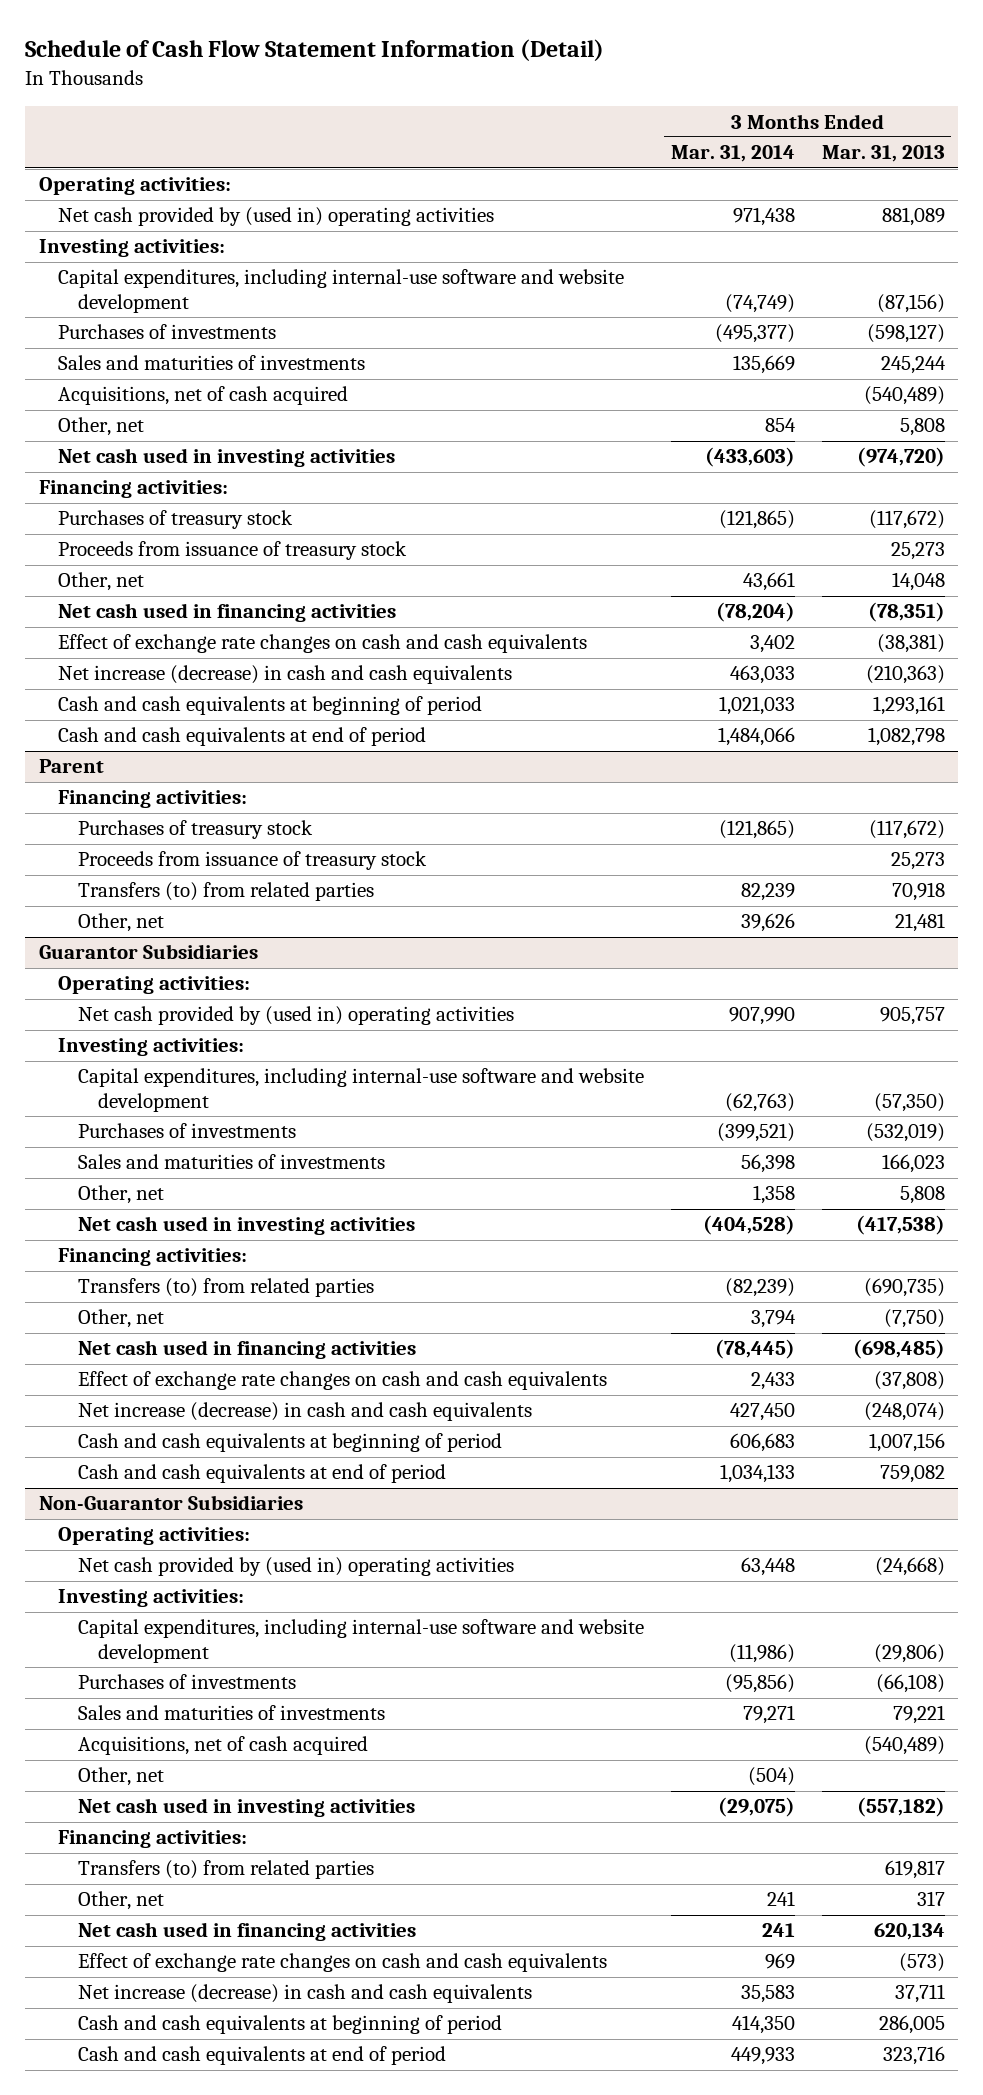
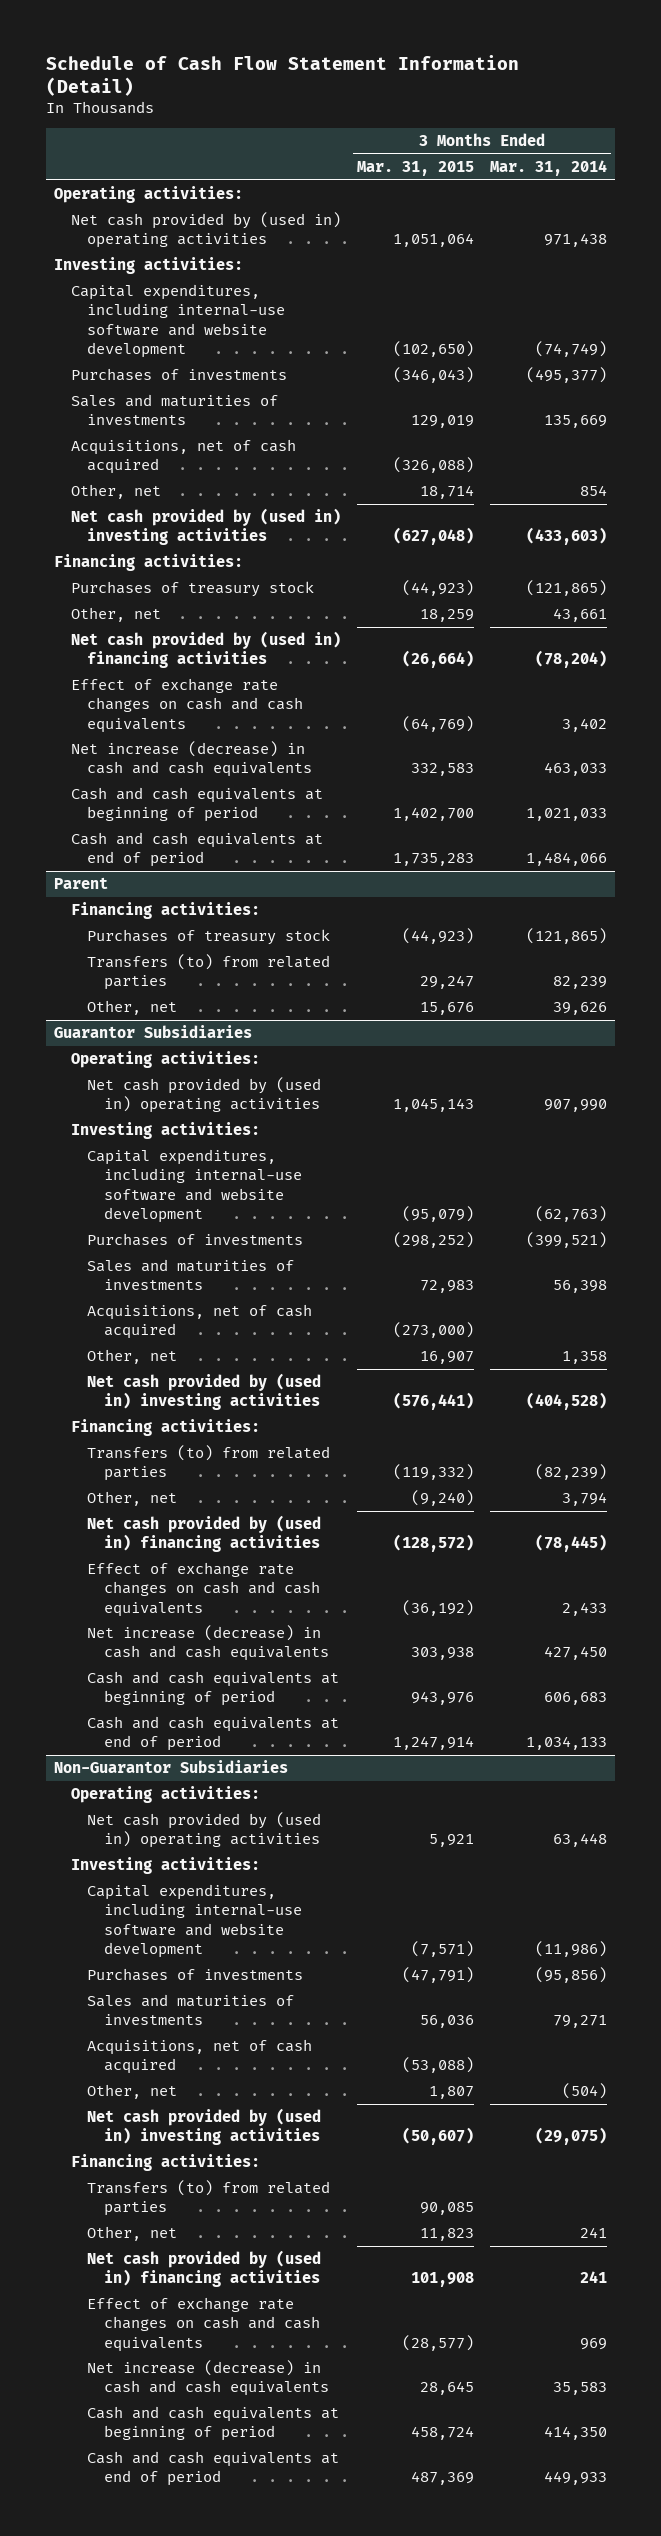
[821,145,945,163] Mar. 31, 2013 -> none
none -> [356,161,474,177] Mar. 31, 2015
[58,448,396,468] Net cash used in investing activities -> [70,508,341,546] Net cash provided by (used in) investing activities
[58,541,408,561] Proceeds from issuance of treasury stock -> none
[58,603,397,623] Net cash used in financing activities -> [70,631,341,669] Net cash provided by (used in) financing activities
[77,851,427,871] Proceeds from issuance of treasury stock -> none
none -> [87,1304,313,1340] Acquisitions, net of cash acquired
[77,1216,415,1236] Net cash used in investing activities -> [87,1373,322,1411] Net cash provided by (used in) investing activities
[77,1340,416,1360] Net cash used in financing activities -> [87,1515,322,1553] Net cash provided by (used in) financing activities
[77,1798,415,1818] Net cash used in investing activities -> [87,2108,322,2146] Net cash provided by (used in) investing activities
[77,1922,416,1942] Net cash used in financing activities -> [87,2250,322,2288] Net cash provided by (used in) financing activities

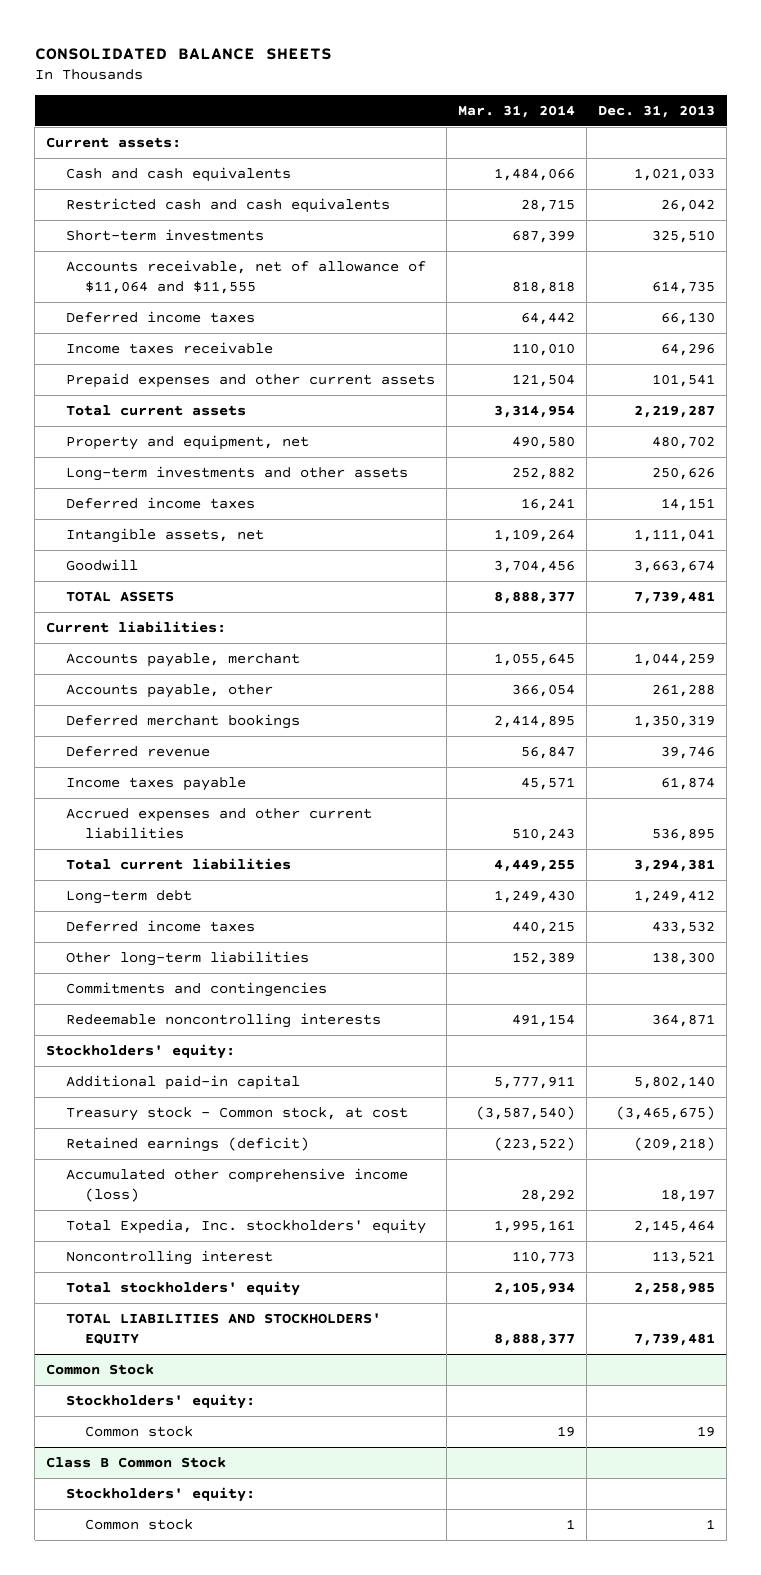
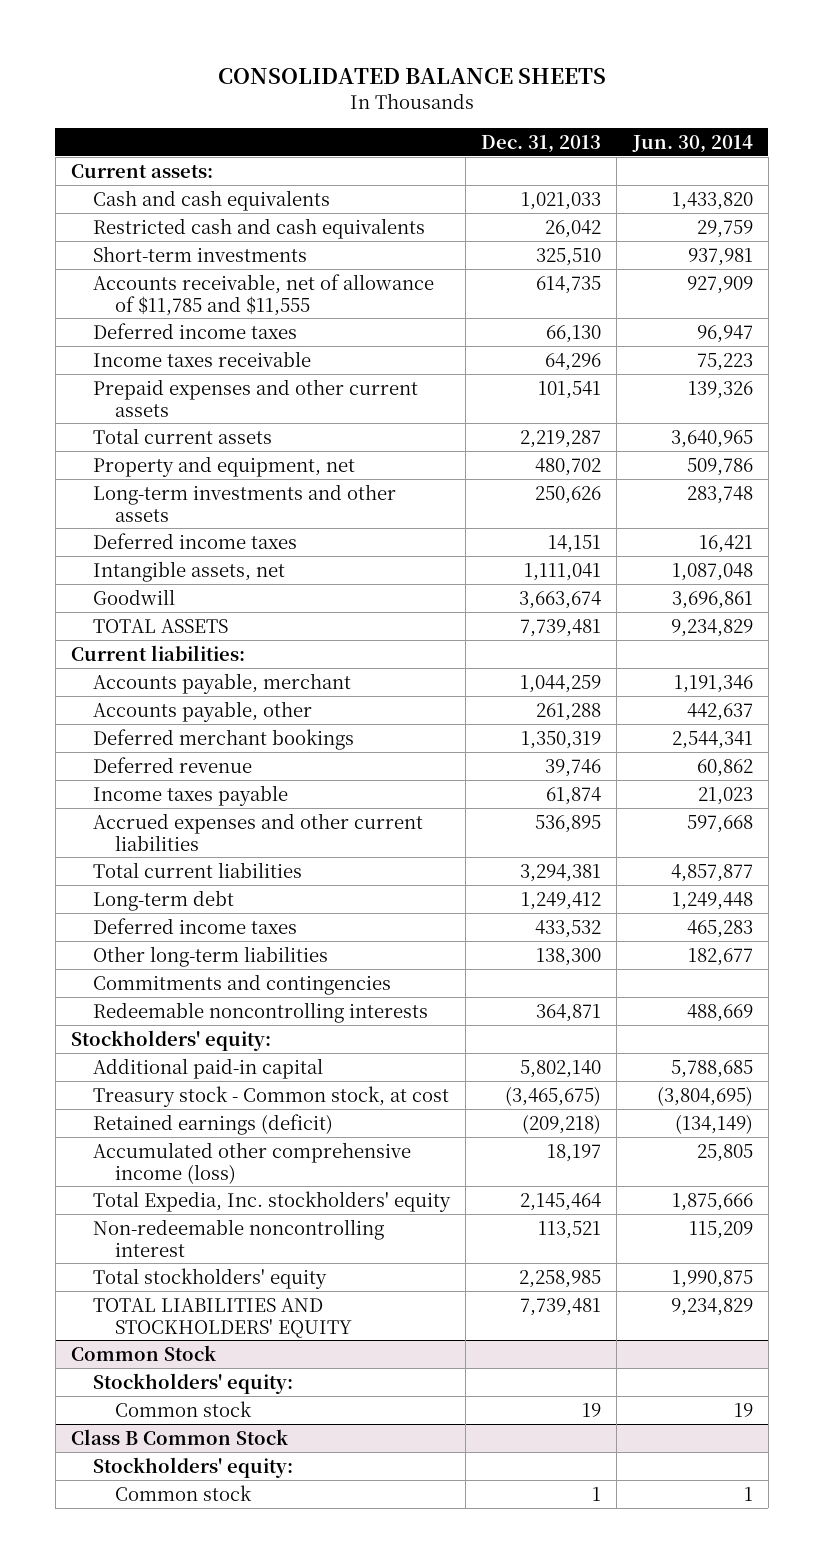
[457,105,575,119] Mar. 31, 2014 -> none
none -> [631,134,753,153] Jun. 30, 2014
[65,260,426,294] Accounts receivable, net of allowance of $11,064 and $11,555 -> [92,273,434,316] Accounts receivable, net of allowance of $11,785 and $11,555
[65,1250,273,1266] Noncontrolling interest -> [92,1218,384,1257] Non-redeemable noncontrolling interest

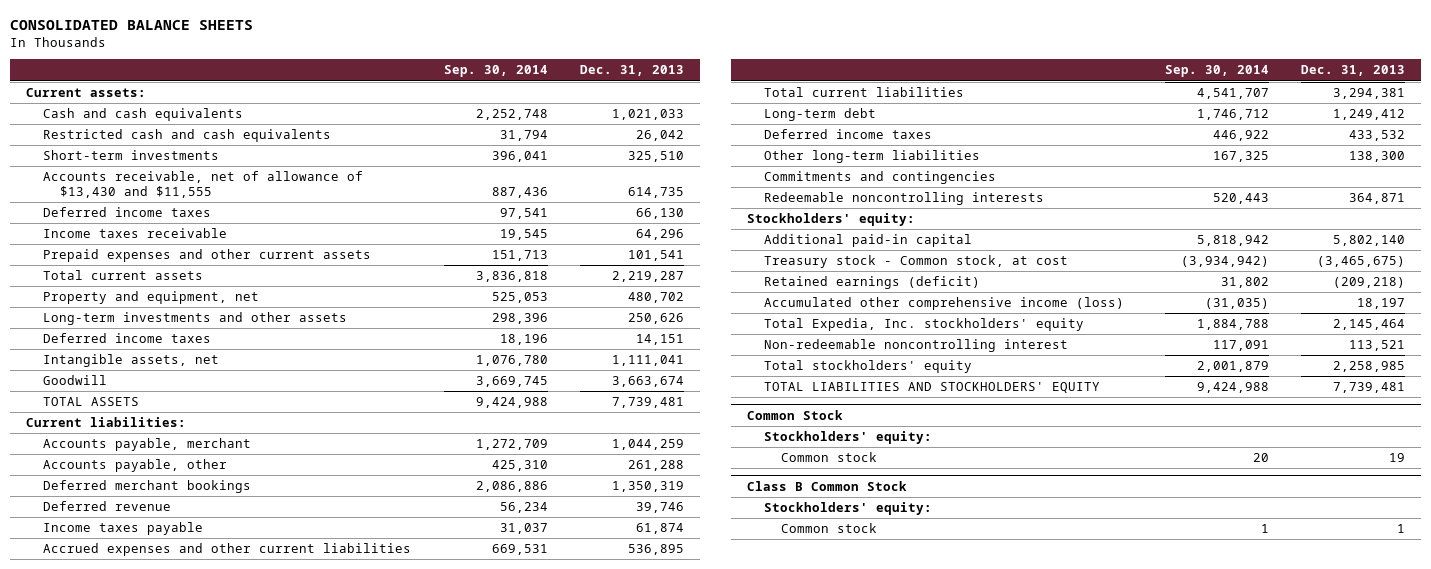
[631,134,753,153] Jun. 30, 2014 -> none
none -> [443,65,548,78] Sep. 30, 2014
[92,273,434,316] Accounts receivable, net of allowance of $11,785 and $11,555 -> [43,171,364,199] Accounts receivable, net of allowance of $13,430 and $11,555

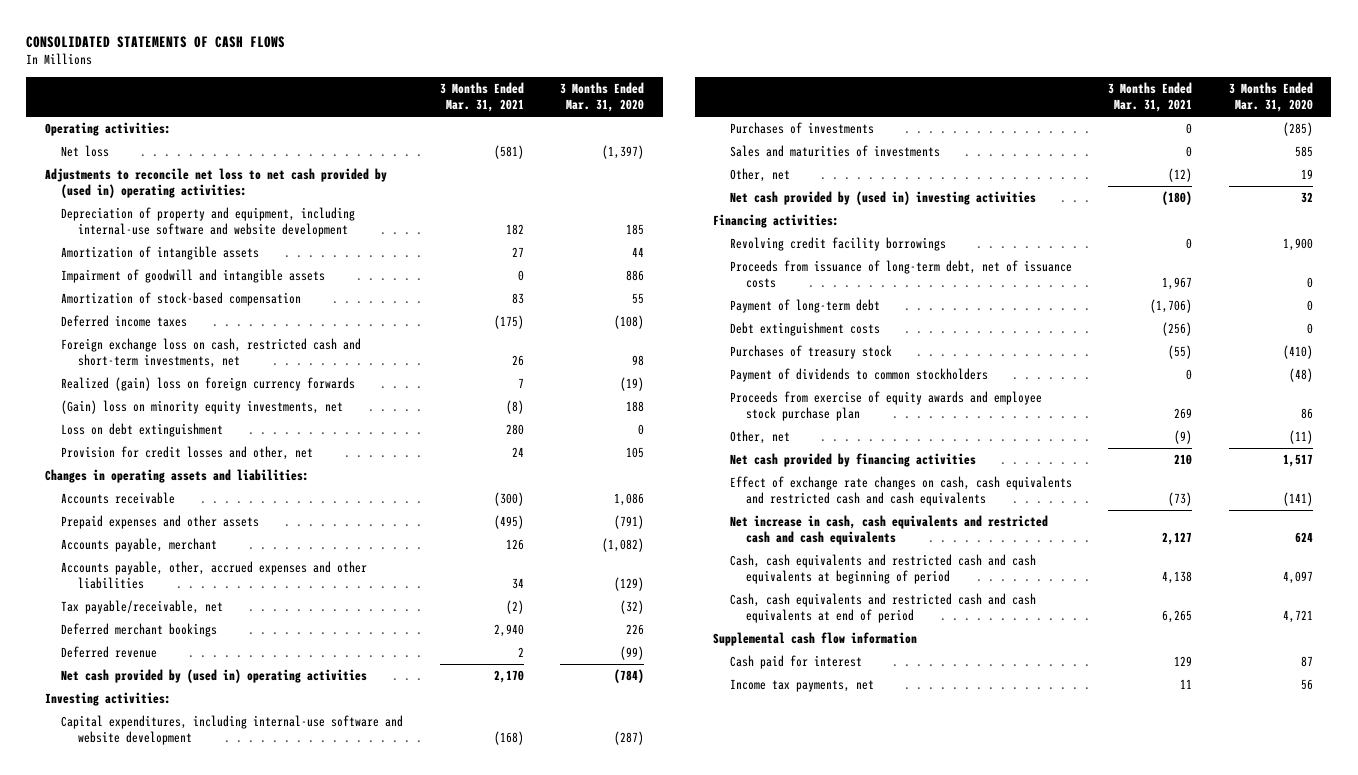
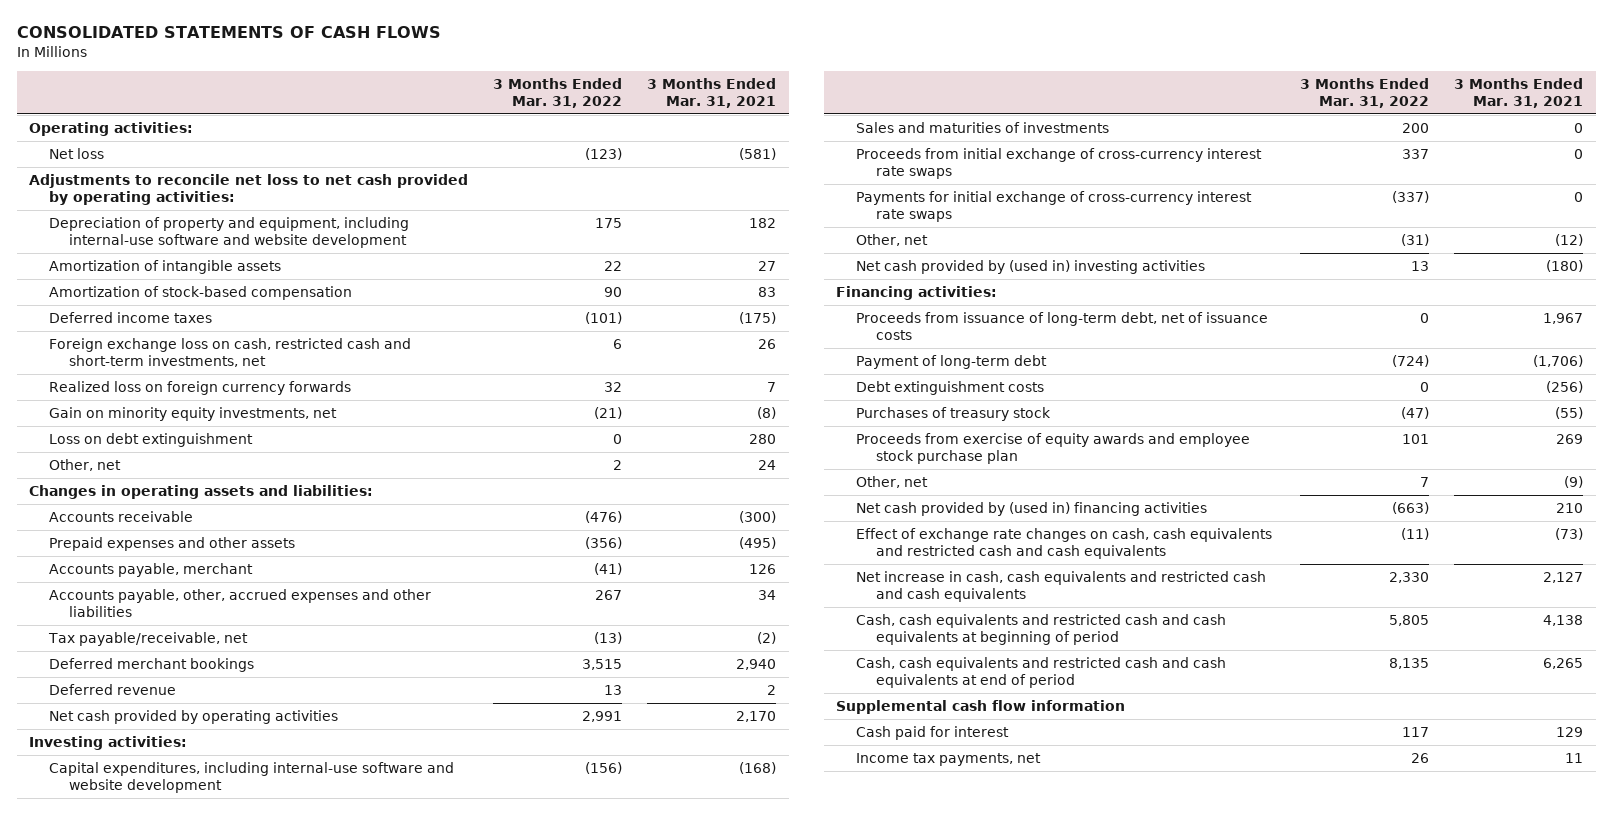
[560,81,645,113] 3 Months Ended Mar. 31, 2020 -> none
none -> [493,78,623,108] 3 Months Ended Mar. 31, 2022
[44,167,387,199] Adjustments to reconcile net loss to net cash provided by (used in) operating activities: -> [29,174,469,205] Adjustments to reconcile net loss to net cash provided by operating activities:
[61,268,326,283] Impairment of goodwill and intangible assets -> none
[61,376,356,391] Realized (gain) loss on foreign currency forwards -> [49,381,352,396] Realized loss on foreign currency forwards
[61,399,344,414] (Gain) loss on minority equity investments, net -> [49,407,338,422] Gain on minority equity investments, net
[61,445,314,460] Provision for credit losses and other, net -> none
none -> [49,459,122,472] Other, net
[61,668,368,683] Net cash provided by (used in) operating activities -> [49,710,339,725] Net cash provided by operating activities
[729,121,874,134] Purchases of investments -> none
none -> [856,148,1263,179] Proceeds from initial exchange of cross-currency interest rate swaps
none -> [856,191,1253,222] Payments for initial exchange of cross-currency interest rate swaps
[729,236,946,251] Revolving credit facility borrowings -> none
[729,367,988,382] Payment of dividends to common stockholders -> none
[729,452,976,467] Net cash provided by financing activities -> [856,502,1208,517] Net cash provided by (used in) financing activities

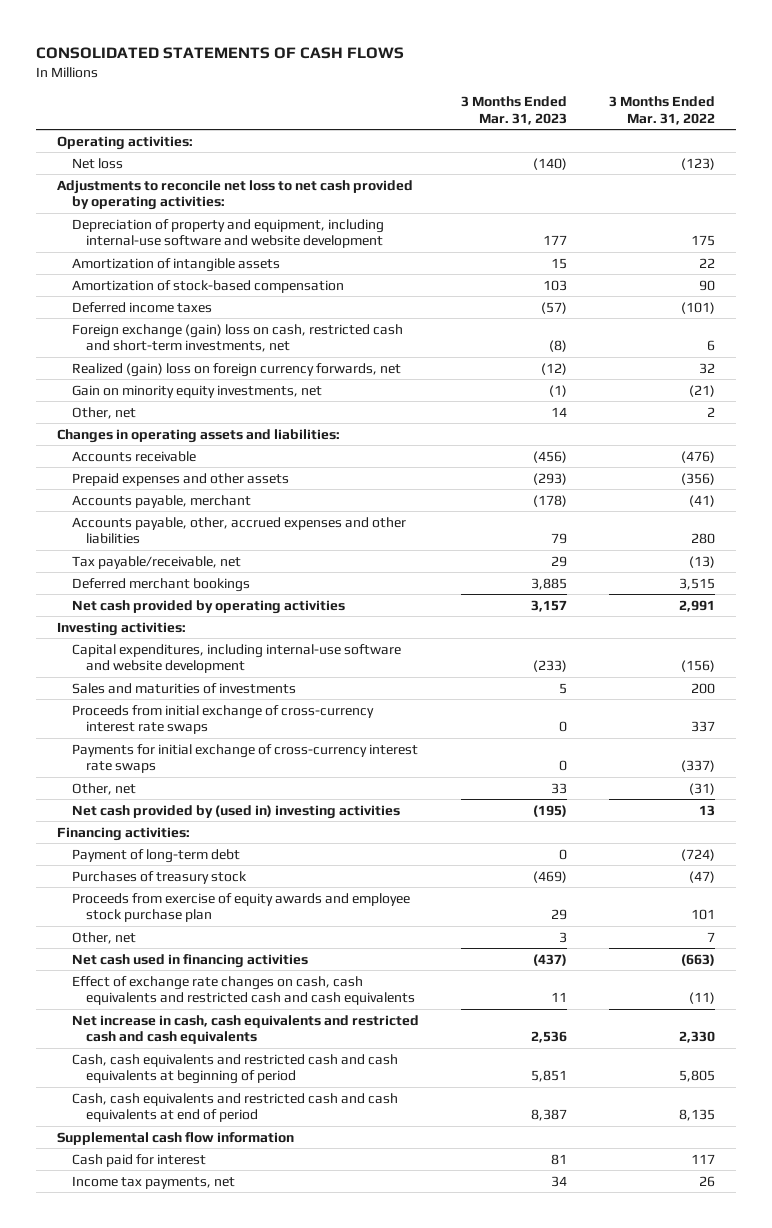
[647,78,777,108] 3 Months Ended Mar. 31, 2021 -> none
none -> [460,96,567,125] 3 Months Ended Mar. 31, 2023
[49,338,412,367] Foreign exchange loss on cash, restricted cash and short-term investments, net -> [71,323,403,353] Foreign exchange (gain) loss on cash, restricted cash and short-term investments, net
[49,381,352,396] Realized loss on foreign currency forwards -> [71,362,401,377] Realized (gain) loss on foreign currency forwards, net
[49,433,254,448] Loss on debt extinguishment -> none
[595,590,623,601] 267 -> [690,533,715,545] 280
[49,684,177,696] Deferred revenue -> none
[856,312,1269,340] Proceeds from issuance of long-term debt, net of issuance costs -> none
[856,381,1045,396] Debt extinguishment costs -> none
[856,502,1208,517] Net cash provided by (used in) financing activities -> [71,953,308,968] Net cash used in financing activities

